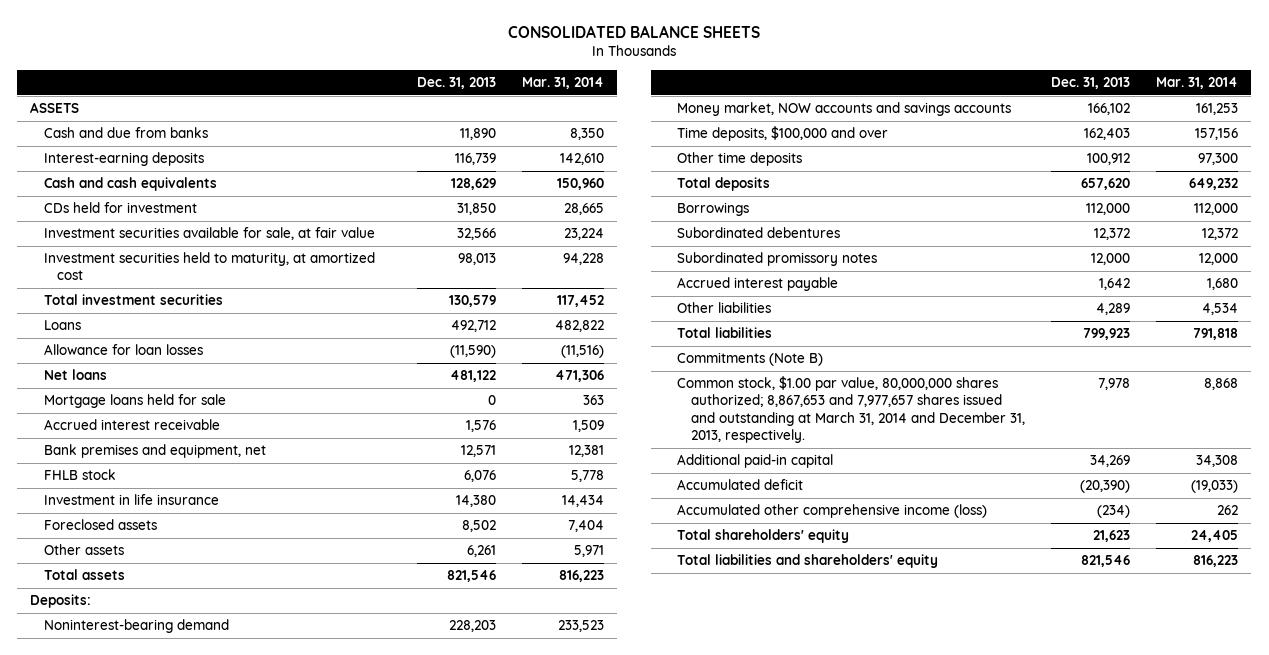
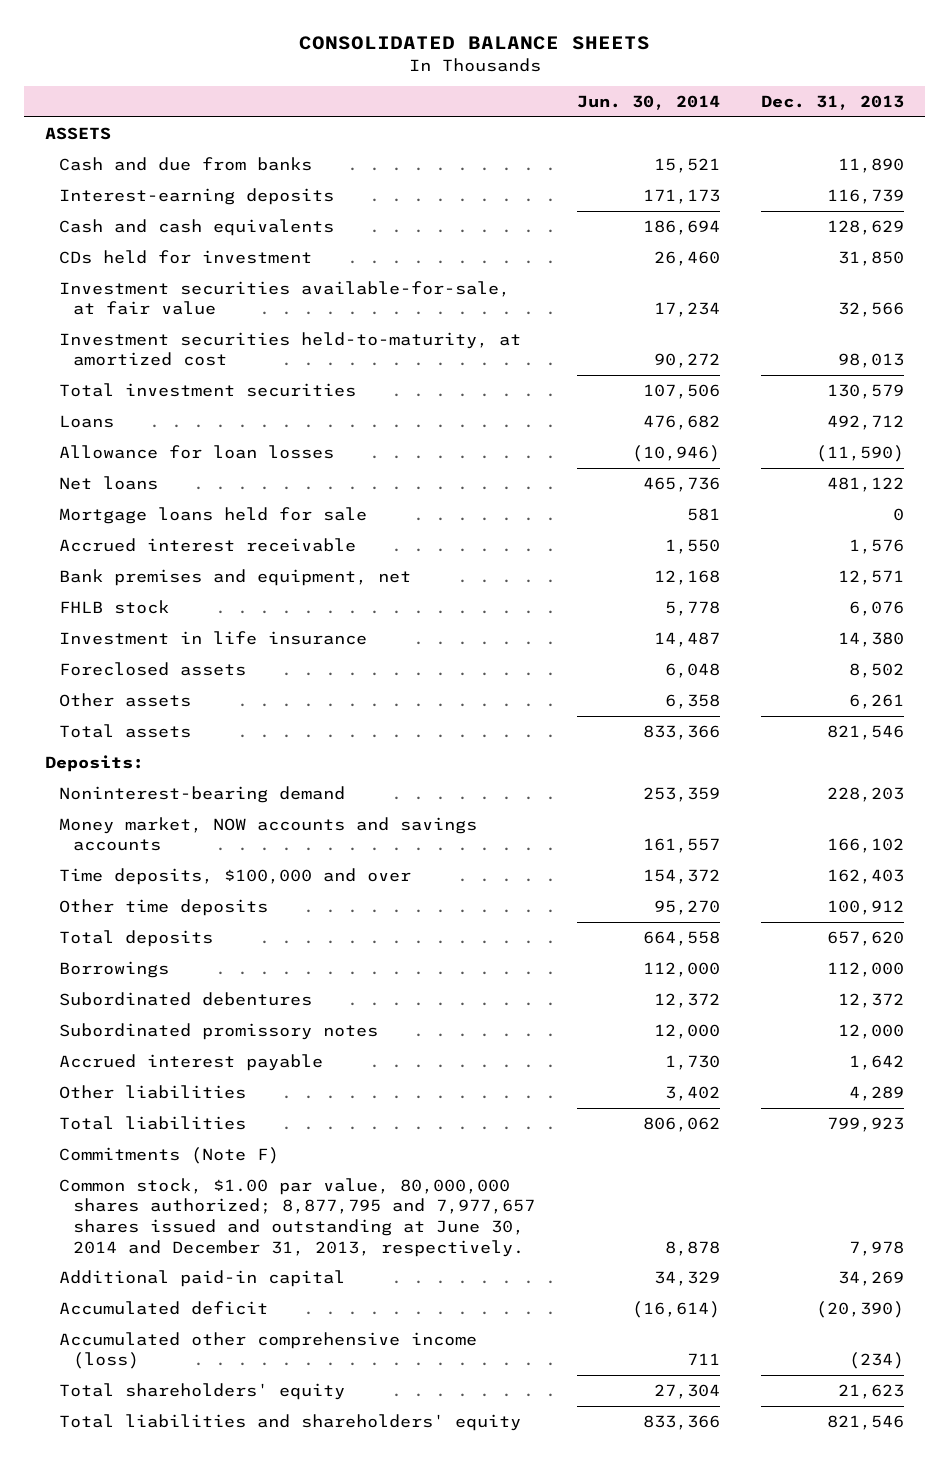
[522,76,605,89] Mar. 31, 2014 -> none
none -> [576,95,720,111] Jun. 30, 2014
[43,227,375,241] Investment securities available for sale, at fair value -> [59,280,511,316] Investment securities available-for-sale, at fair value
[43,252,375,281] Investment securities held to maturity, at amortized cost -> [59,331,522,367] Investment securities held-to-maturity, at amortized cost
[677,352,824,367] Commitments (Note B) -> [59,1146,280,1164] Commitments (Note F)
[677,376,1025,444] Common stock, $1.00 par value, 80,000,000 shares authorized; 8,867,653 and 7,977,657 shares issued and outstanding at March 31, 2014 and December 31, 2013, respectively. -> [59,1177,536,1257] Common stock, $1.00 par value, 80,000,000 shares authorized; 8,877,795 and 7,977,657 shares issued and outstanding at June 30, 2014 and December 31, 2013, respectively.

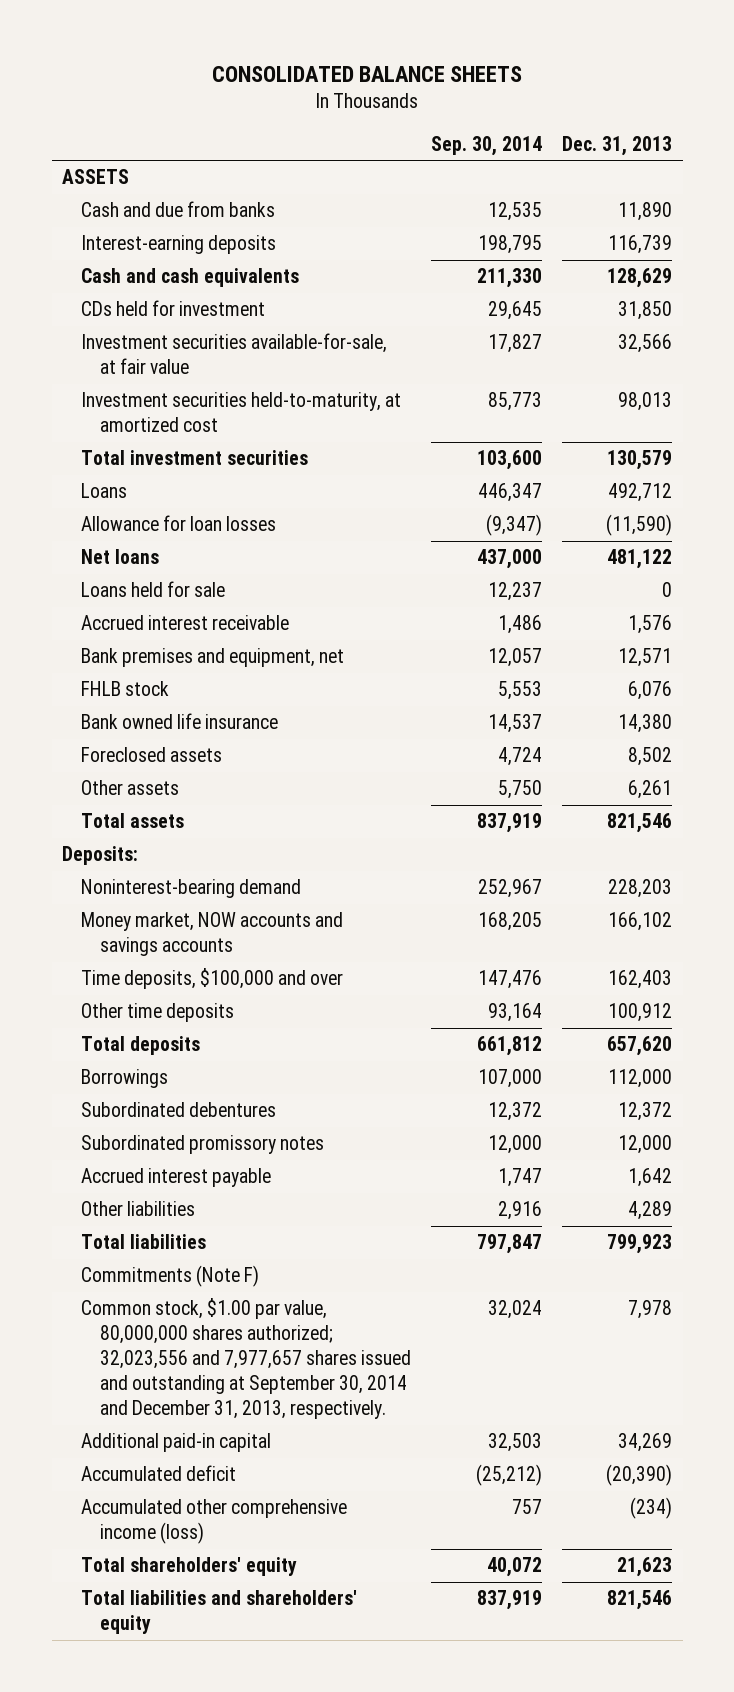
[576,95,720,111] Jun. 30, 2014 -> none
none -> [431,135,543,156] Sep. 30, 2014
[59,506,368,524] Mortgage loans held for sale -> [80,581,225,598] Loans held for sale
[59,630,368,645] Investment in life insurance -> [80,713,278,730] Bank owned life insurance
[59,1177,536,1257] Common stock, $1.00 par value, 80,000,000 shares authorized; 8,877,795 and 7,977,657 shares issued and outstanding at June 30, 2014 and December 31, 2013, respectively. -> [80,1298,411,1420] Common stock, $1.00 par value, 80,000,000 shares authorized; 32,023,556 and 7,977,657 shares issued and outstanding at September 30, 2014 and December 31, 2013, respectively.

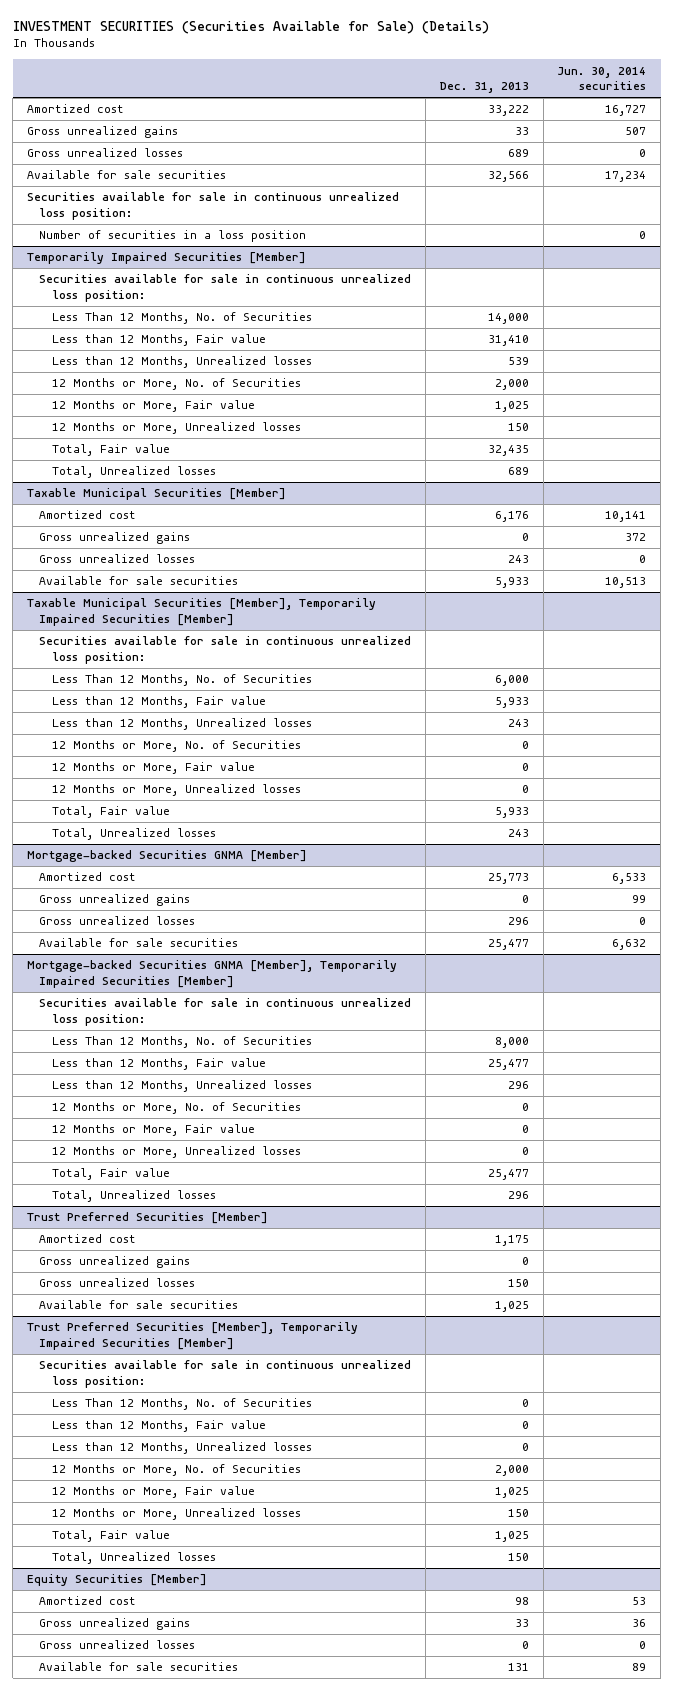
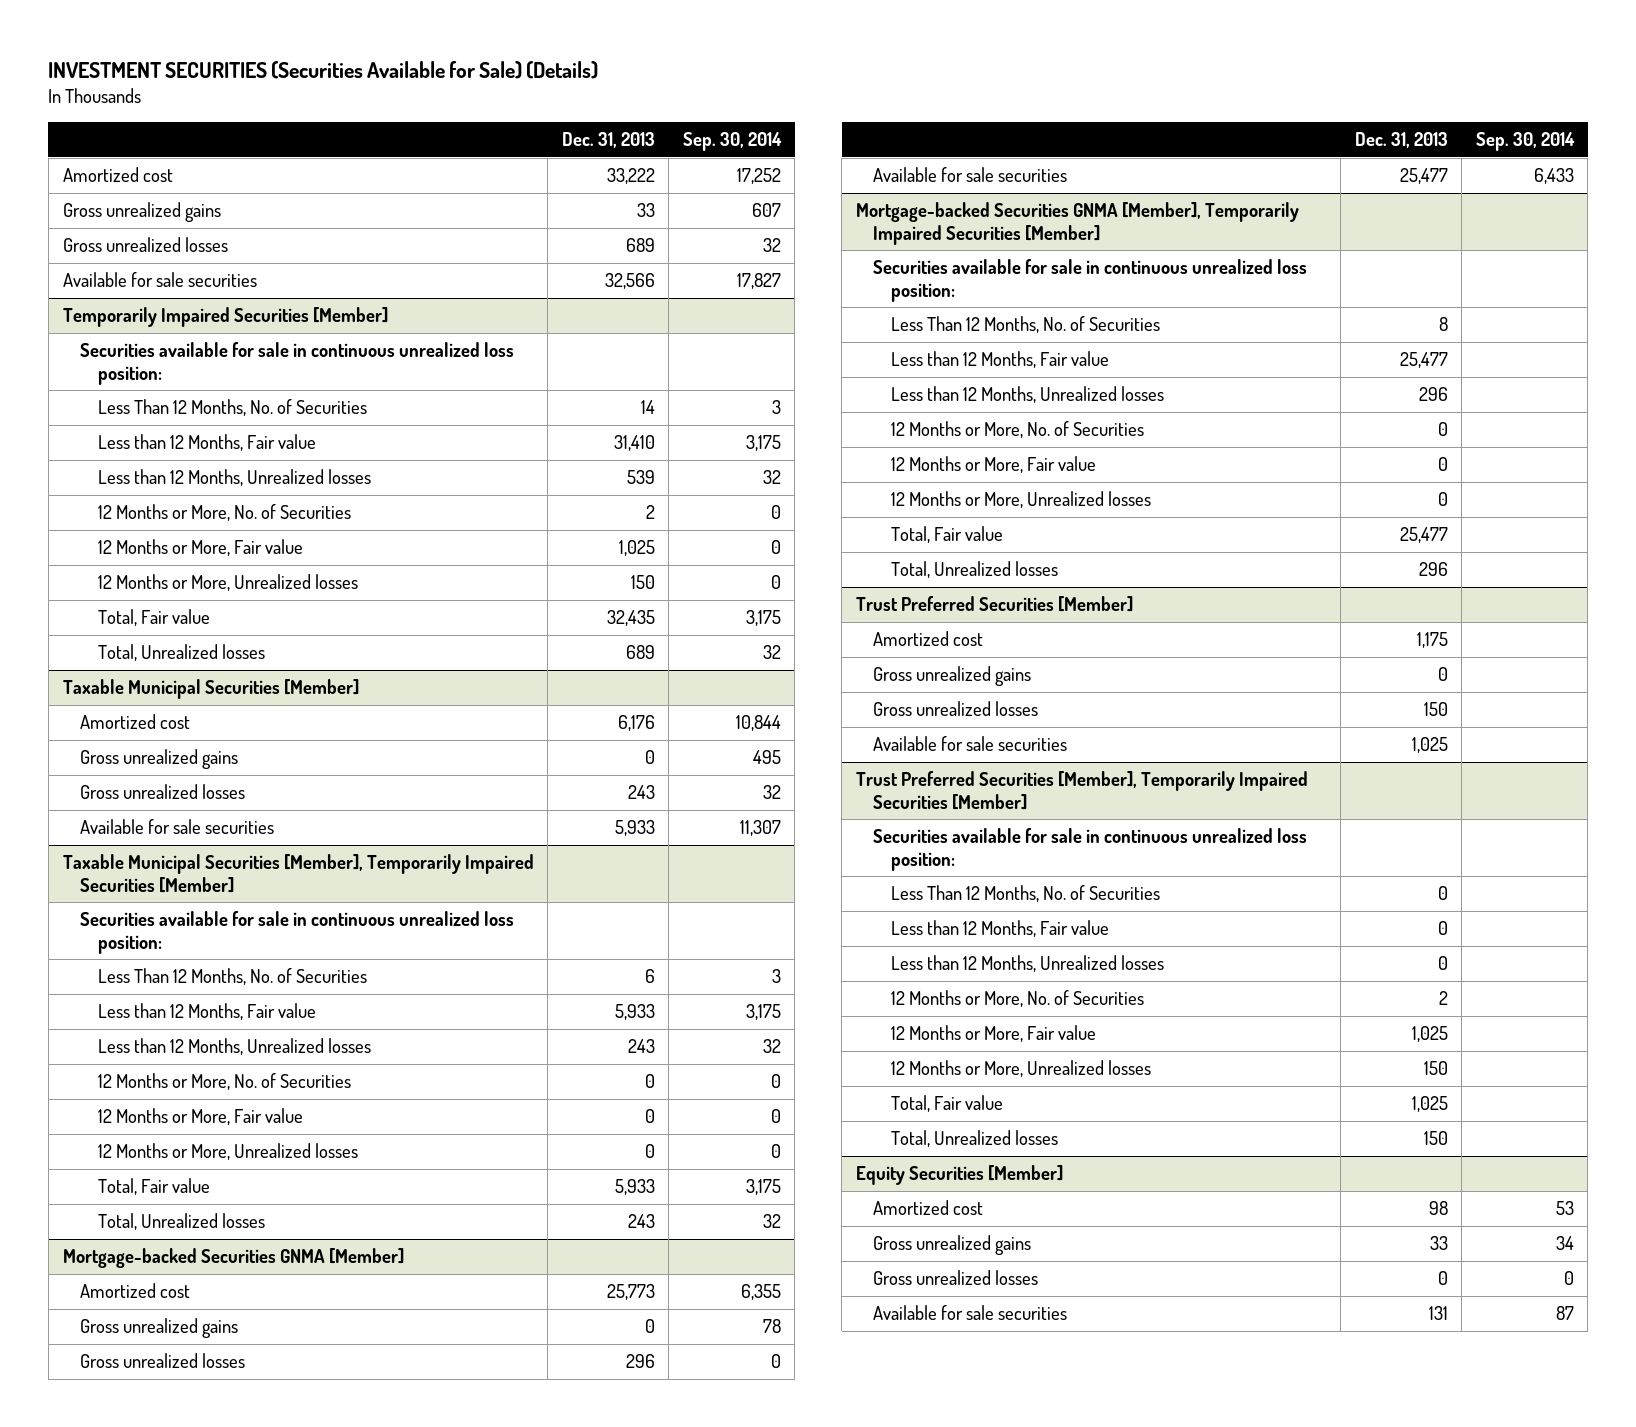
[557,66,647,90] Jun. 30, 2014 securities -> none
none -> [682,132,782,152] Sep. 30, 2014
[27,192,400,220] Securities available for sale in continuous unrealized loss position: -> none
[39,230,307,243] Number of securities in a loss position -> none
[487,313,529,325] 14,000 -> [640,400,655,415] 14
[494,379,529,391] 2,000 -> [645,505,655,520] 2
[494,675,529,687] 6,000 -> [644,969,655,984] 6
[494,1037,529,1049] 8,000 -> [1438,317,1448,332] 8
[494,1465,529,1477] 2,000 -> [1438,991,1448,1006] 2

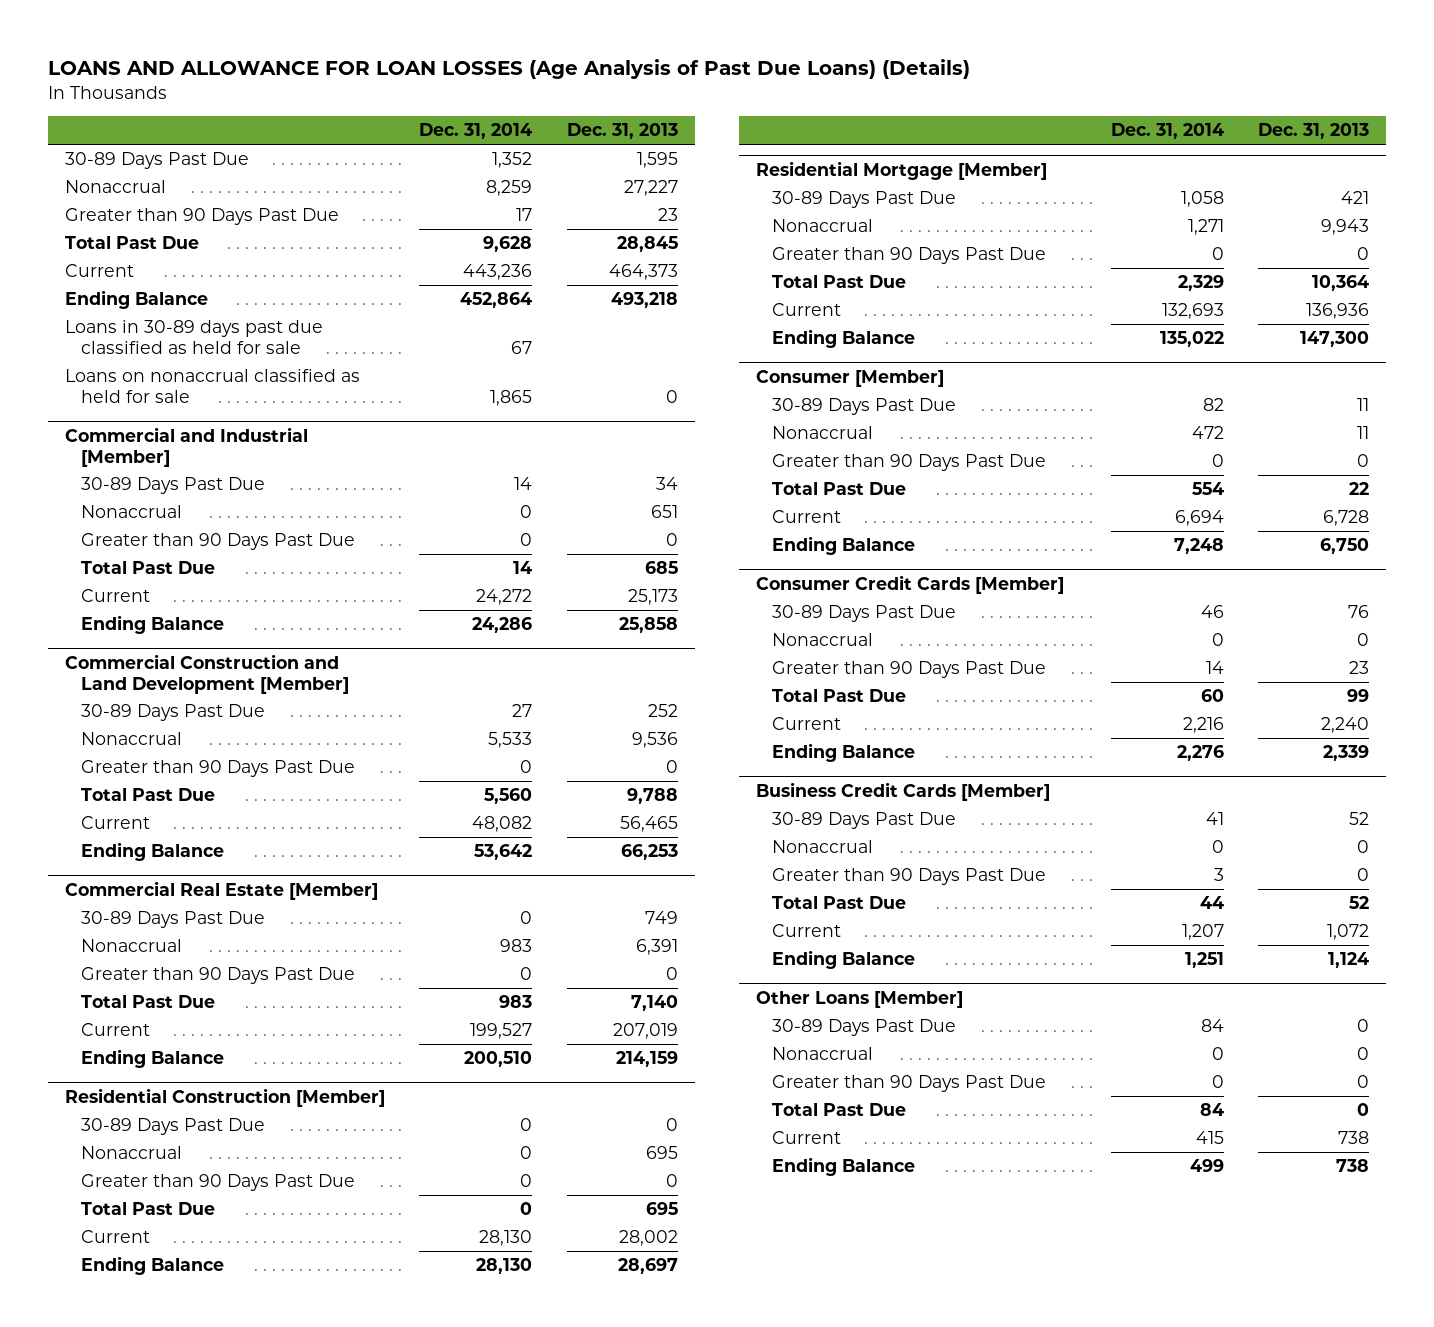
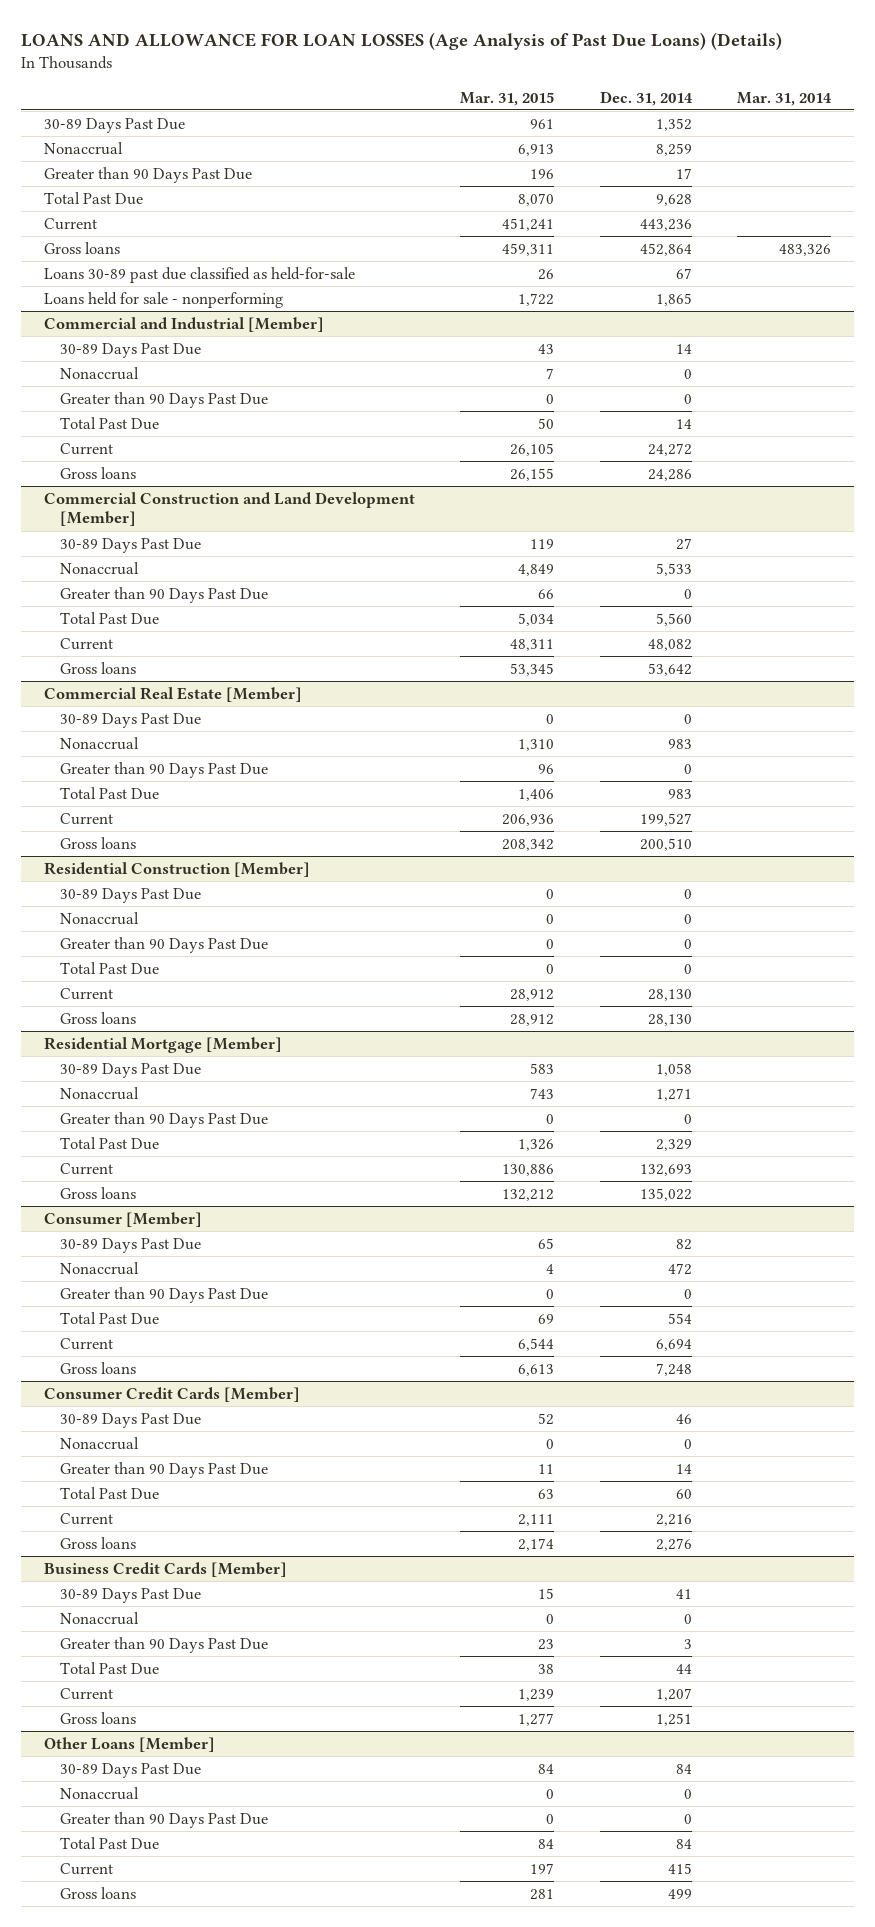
[566,123,678,140] Dec. 31, 2013 -> none
none -> [460,91,555,106] Mar. 31, 2015
none -> [736,91,832,106] Mar. 31, 2014
[64,290,208,310] Ending Balance -> [43,241,120,254] Gross loans
[64,320,323,355] Loans in 30-89 days past due classified as held for sale -> [43,266,355,283] Loans 30-89 past due classified as held-for-sale
[64,369,360,404] Loans on nonaccrual classified as held for sale -> [43,291,283,308] Loans held for sale - nonperforming
[80,615,224,635] Ending Balance -> [59,466,136,479] Gross loans
[80,842,224,862] Ending Balance -> [59,661,136,674] Gross loans
[80,1049,224,1069] Ending Balance -> [59,836,136,849] Gross loans
[80,1256,224,1276] Ending Balance -> [59,1011,136,1024] Gross loans
[771,329,915,349] Ending Balance -> [59,1186,136,1199] Gross loans
[771,536,915,556] Ending Balance -> [59,1361,136,1374] Gross loans
[771,743,915,763] Ending Balance -> [59,1536,136,1549] Gross loans
[771,950,915,970] Ending Balance -> [59,1711,136,1724] Gross loans
[771,1157,915,1177] Ending Balance -> [59,1886,136,1899] Gross loans

